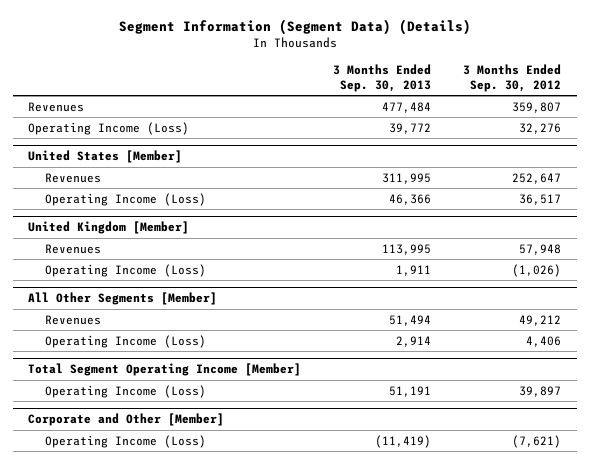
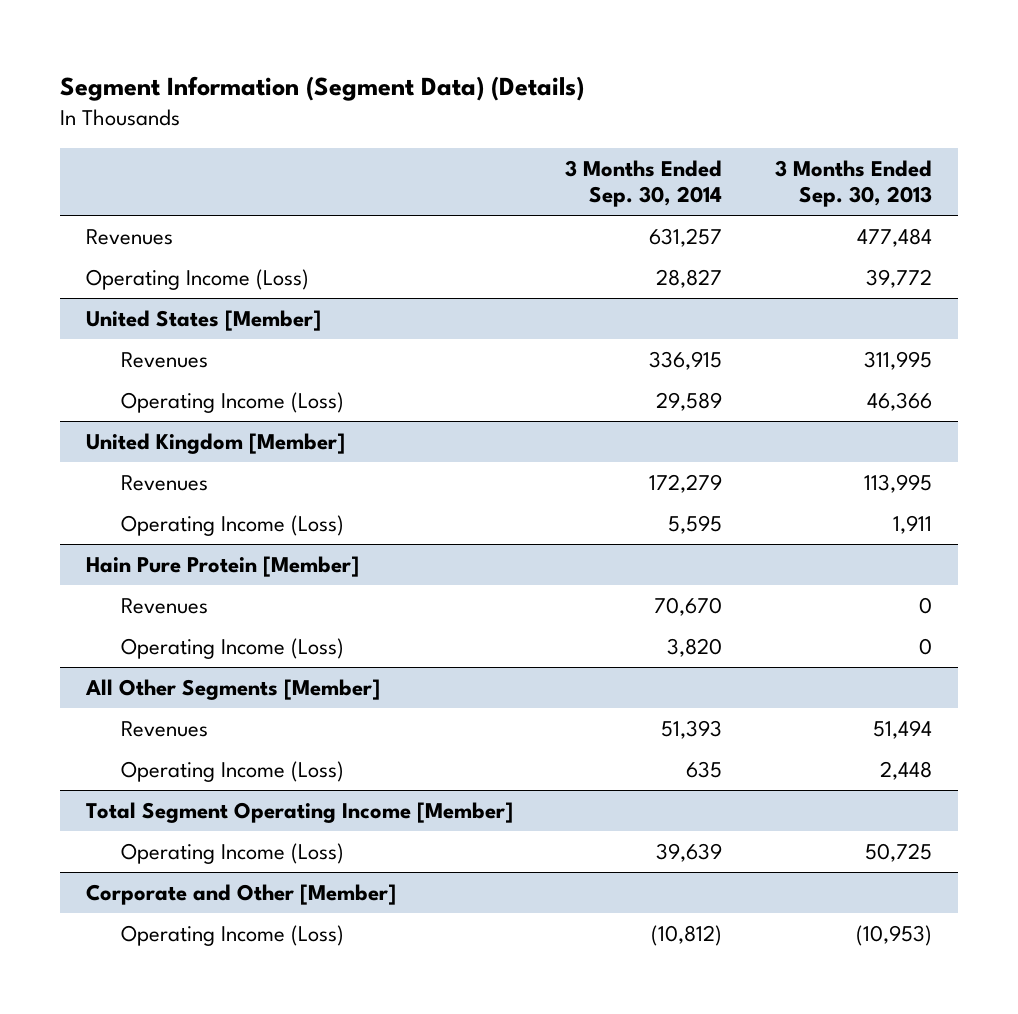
[462,63,561,92] 3 Months Ended Sep. 30, 2012 -> none
none -> [565,159,723,208] 3 Months Ended Sep. 30, 2014
none -> [86,555,360,577] Hain Pure Protein [Member]
none -> [121,597,209,614] Revenues
none -> [121,637,345,659] Operating Income (Loss)
[396,335,432,347] 2,914 -> [879,760,932,780] 2,448
[389,385,432,397] 51,191 -> [864,842,932,862] 50,725
[375,434,432,448] (11,419) -> [855,924,932,946] (10,953)

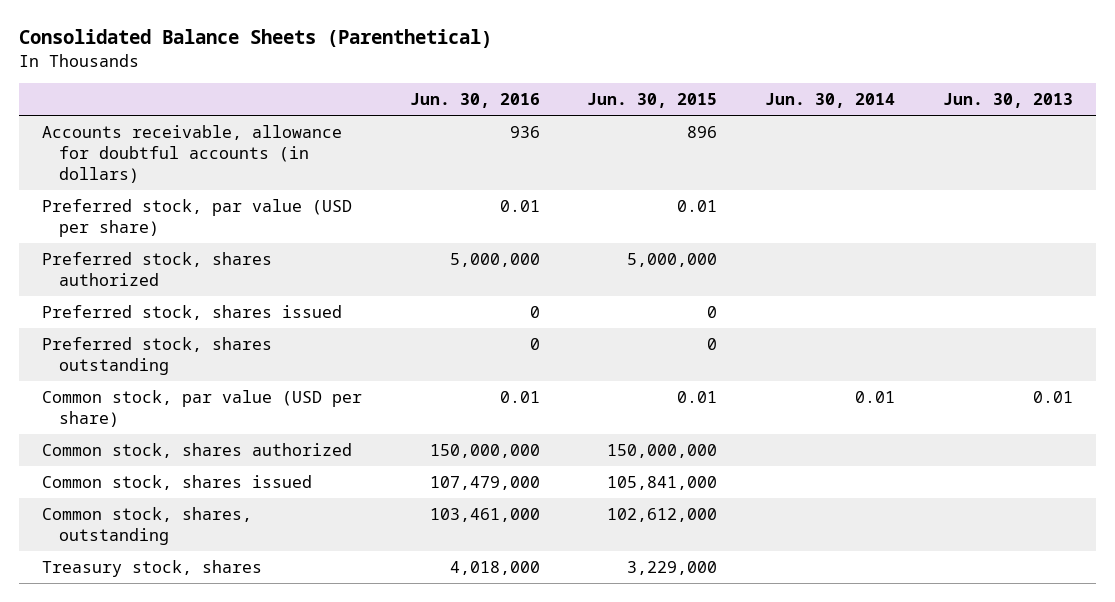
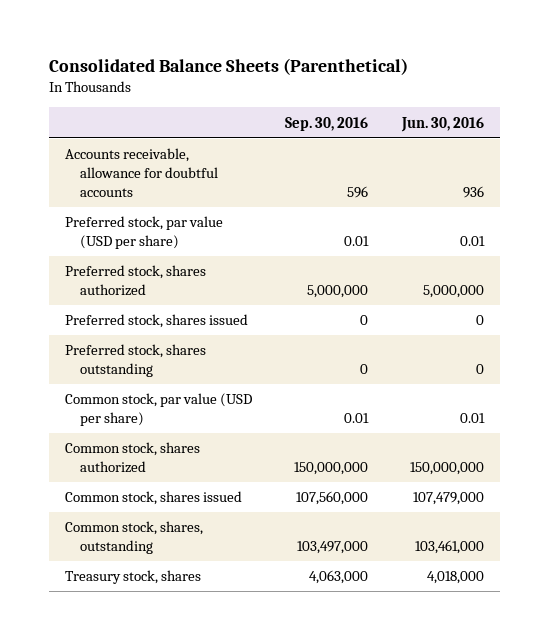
[587,93,718,109] Jun. 30, 2015 -> none
[765,93,896,109] Jun. 30, 2014 -> none
[942,93,1073,109] Jun. 30, 2013 -> none
none -> [285,116,369,131] Sep. 30, 2016
[42,124,343,183] Accounts receivable, allowance for doubtful accounts (in dollars) -> [65,148,218,198] Accounts receivable, allowance for doubtful accounts

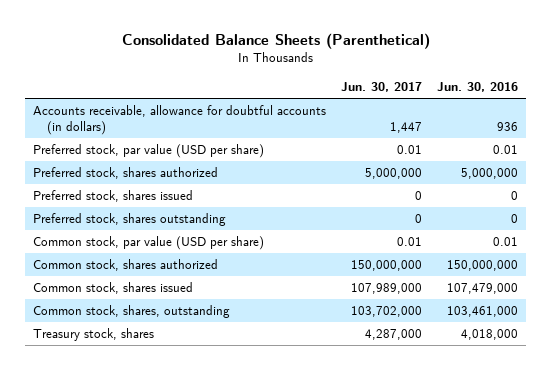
[285,116,369,131] Sep. 30, 2016 -> none
none -> [341,81,423,92] Jun. 30, 2017
[65,148,218,198] Accounts receivable, allowance for doubtful accounts -> [32,105,326,135] Accounts receivable, allowance for doubtful accounts (in dollars)

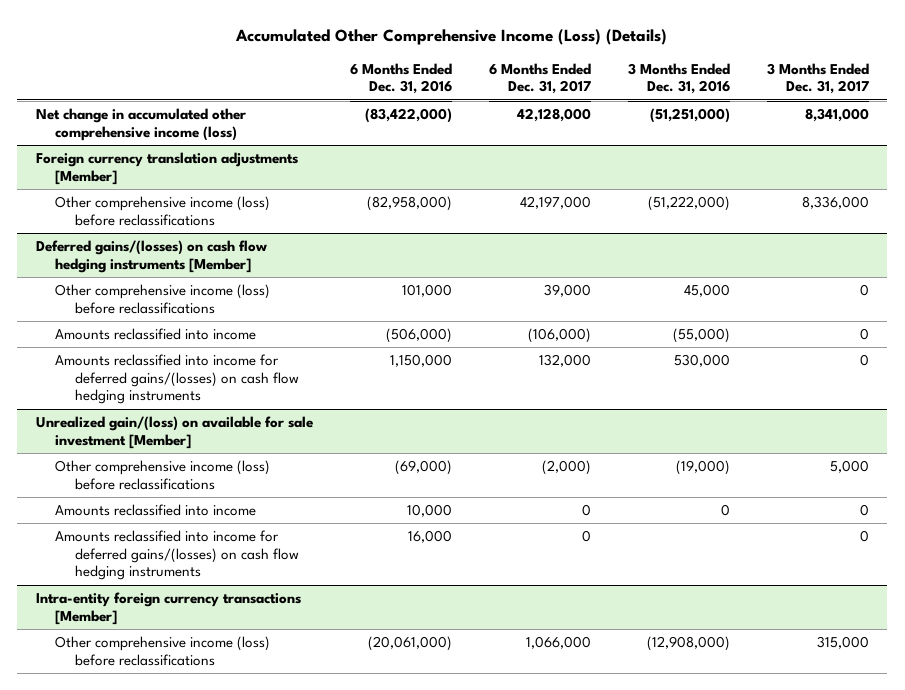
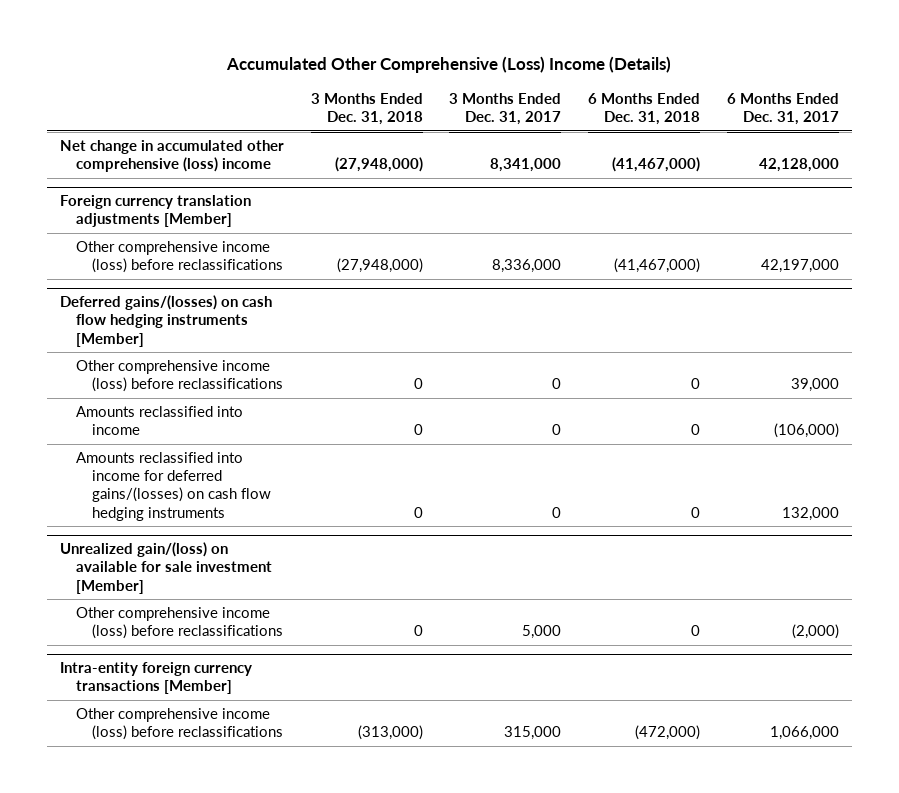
[235,28,668,45] Accumulated Other Comprehensive Income (Loss) (Details) -> [226,56,672,74] Accumulated Other Comprehensive (Loss) Income (Details)
[349,62,452,95] 6 Months Ended Dec. 31, 2016 -> none
[627,62,730,95] 3 Months Ended Dec. 31, 2016 -> none
none -> [310,93,423,126] 3 Months Ended Dec. 31, 2018
none -> [587,93,700,126] 6 Months Ended Dec. 31, 2018
[35,108,246,141] Net change in accumulated other comprehensive income (loss) -> [60,140,285,173] Net change in accumulated other comprehensive (loss) income
[55,504,257,517] Amounts reclassified into income -> none
[55,530,299,581] Amounts reclassified into income for deferred gains/(losses) on cash flow hedging instruments -> none

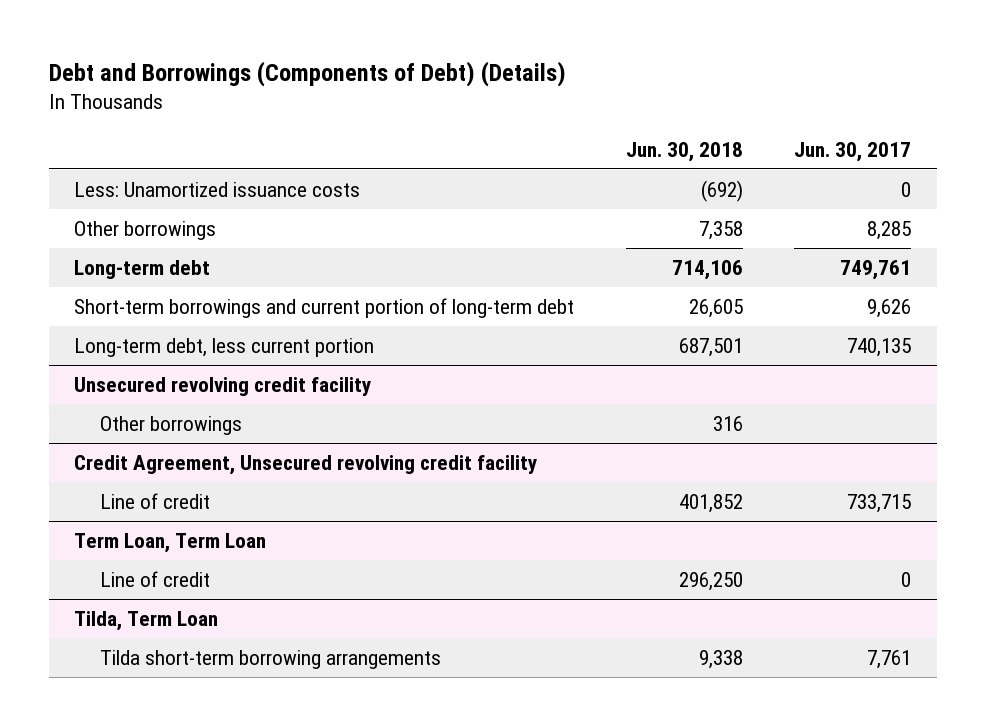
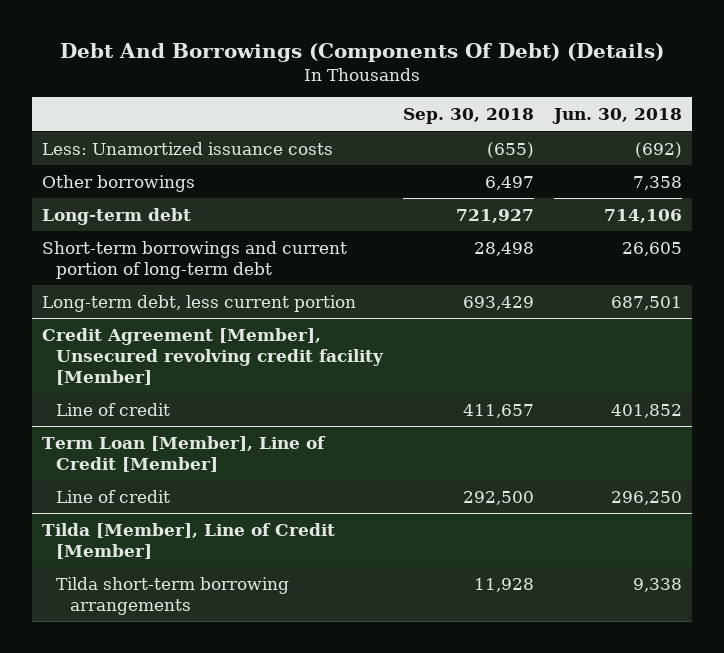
[48,61,566,88] Debt and Borrowings (Components of Debt) (Details) -> [59,43,664,63] Debt And Borrowings (Components Of Debt) (Details)
[794,141,912,162] Jun. 30, 2017 -> none
none -> [402,108,534,125] Sep. 30, 2018
[74,376,372,396] Unsecured revolving credit facility -> none
[100,415,243,435] Other borrowings -> none
[74,454,538,475] Credit Agreement, Unsecured revolving credit facility -> [41,327,384,385] Credit Agreement [Member], Unsecured revolving credit facility [Member]
[74,532,267,553] Term Loan, Term Loan -> none
none -> [41,435,326,472] Term Loan [Member], Line of Credit [Member]
[74,610,219,631] Tilda, Term Loan -> none
none -> [41,522,335,559] Tilda [Member], Line of Credit [Member]

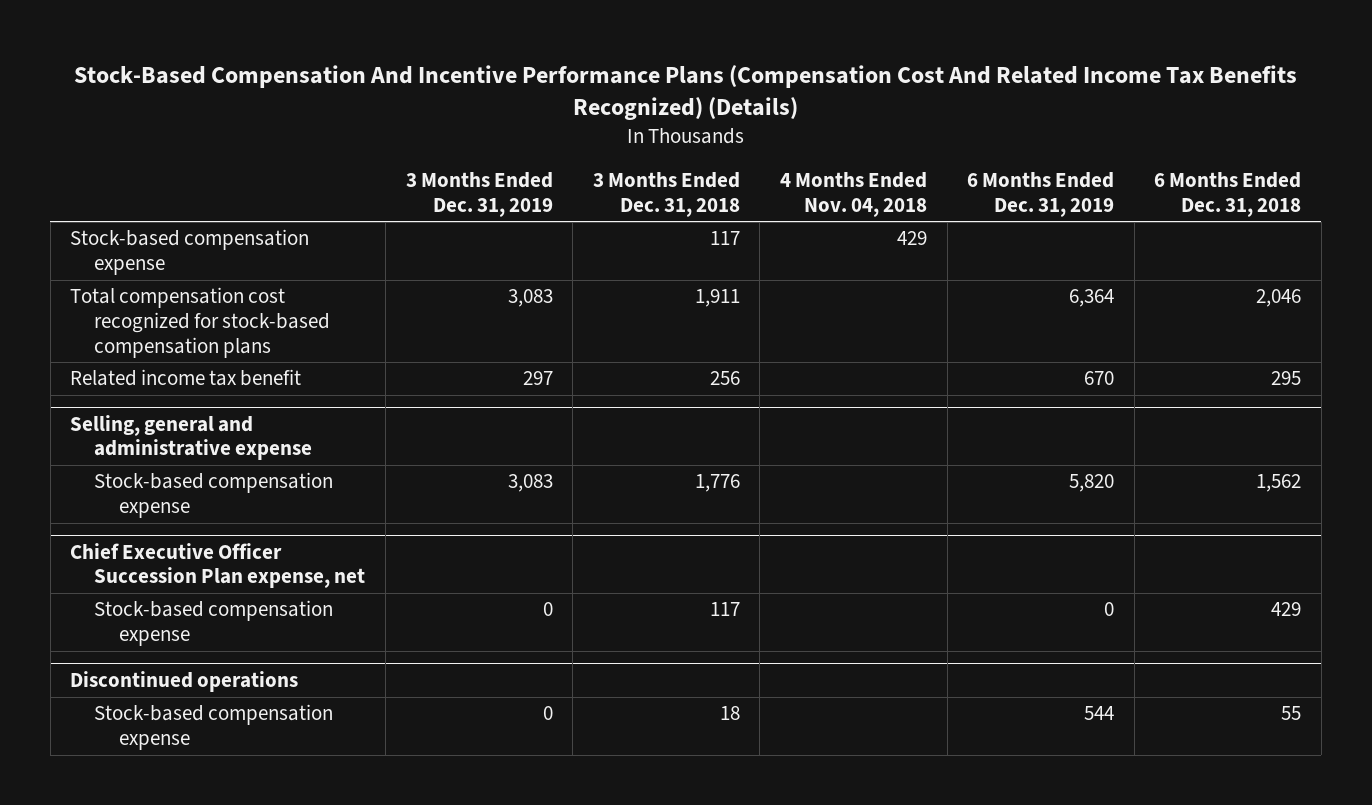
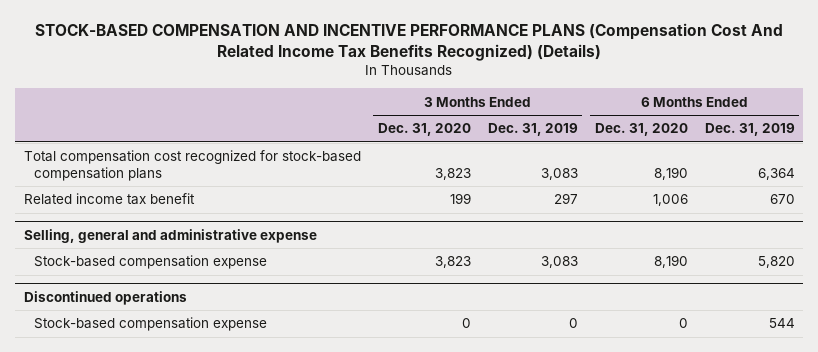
[73,64,1297,120] Stock-Based Compensation And Incentive Performance Plans (Compensation Cost And Related Income Tax Benefits Recognized) (Details) -> [35,22,784,61] STOCK-BASED COMPENSATION AND INCENTIVE PERFORMANCE PLANS (Compensation Cost And Related Income Tax Benefits Recognized) (Details)
[592,172,740,217] 3 Months Ended Dec. 31, 2018 -> none
[779,172,927,217] 4 Months Ended Nov. 04, 2018 -> none
[1154,172,1302,217] 6 Months Ended Dec. 31, 2018 -> none
none -> [377,123,471,137] Dec. 31, 2020
none -> [594,123,688,137] Dec. 31, 2020
[70,229,310,276] Stock-based compensation expense -> none
[70,542,366,589] Chief Executive Officer Succession Plan expense, net -> none
[94,600,334,647] Stock-based compensation expense -> none

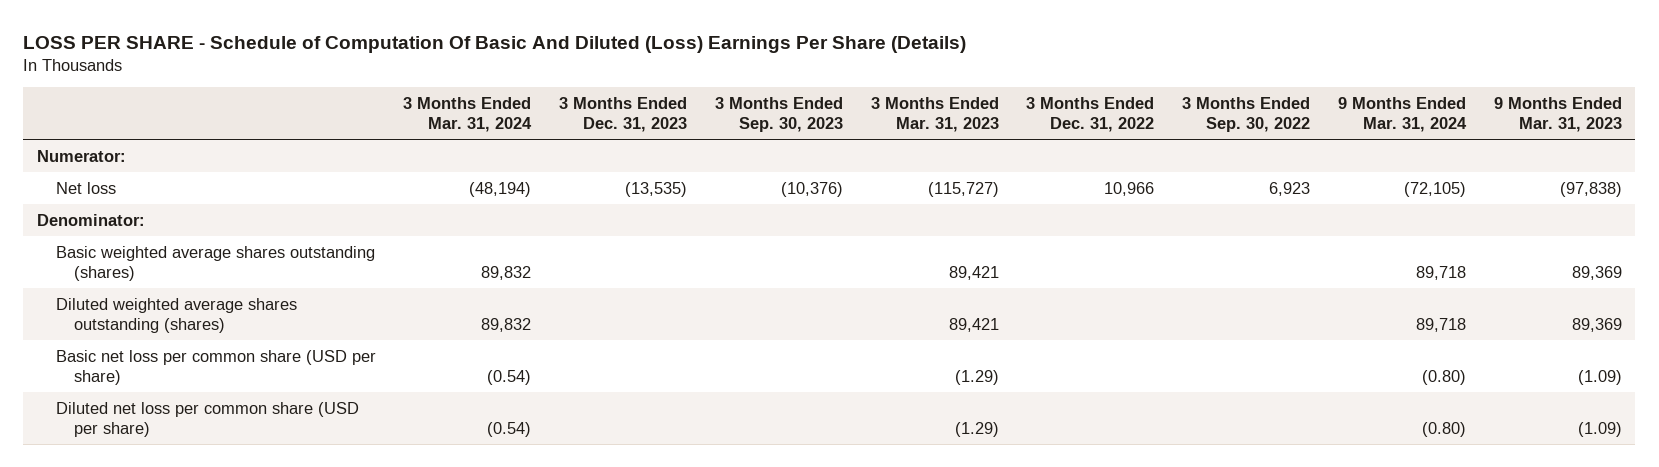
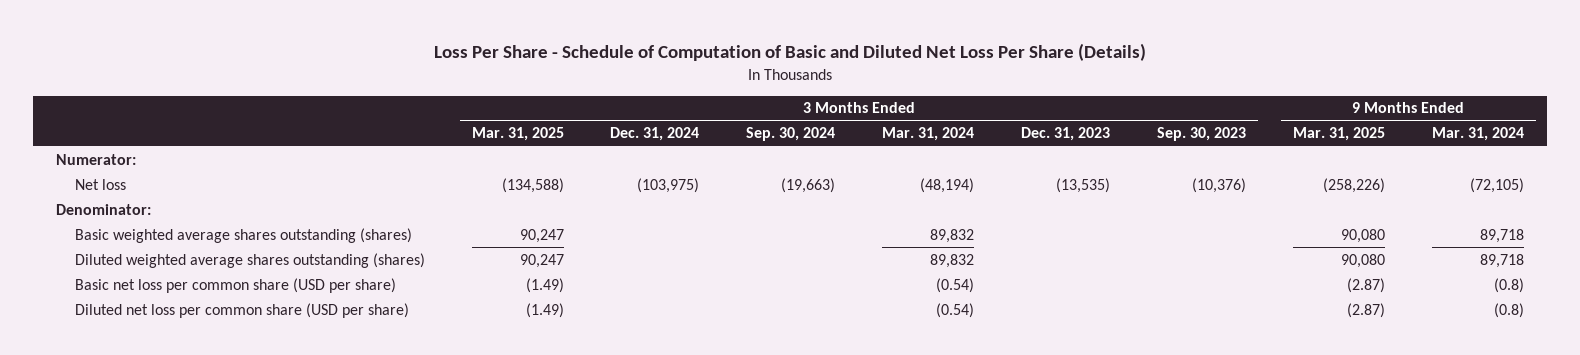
[23,35,967,53] LOSS PER SHARE - Schedule of Computation Of Basic And Diluted (Loss) Earnings Per Share (Details) -> [434,42,1147,61] Loss Per Share - Schedule of Computation of Basic and Diluted Net Loss Per Share (Details)
[870,96,999,132] 3 Months Ended Mar. 31, 2023 -> none
[1026,96,1155,132] 3 Months Ended Dec. 31, 2022 -> none
[1182,96,1311,132] 3 Months Ended Sep. 30, 2022 -> none
[1493,96,1622,132] 9 Months Ended Mar. 31, 2023 -> none
none -> [471,127,564,142] Mar. 31, 2025
none -> [610,127,700,142] Dec. 31, 2024
none -> [746,127,836,142] Sep. 30, 2024
none -> [1292,127,1385,142] Mar. 31, 2025
[1421,369,1466,385] (0.80) -> [1493,277,1524,293] (0.8)
[1421,421,1466,437] (0.80) -> [1493,302,1524,318] (0.8)

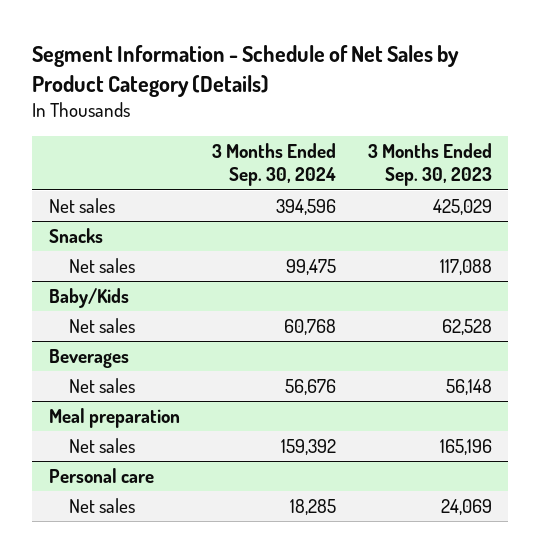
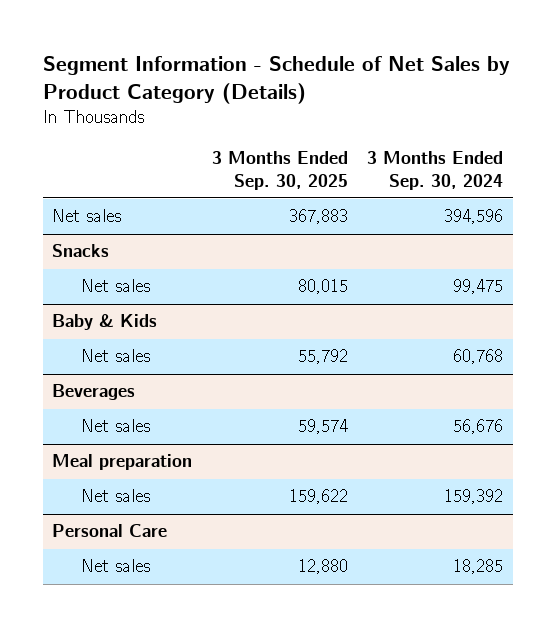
[368,143,493,187] 3 Months Ended Sep. 30, 2023 -> none
none -> [211,151,348,190] 3 Months Ended Sep. 30, 2025
[48,288,129,309] Baby/Kids -> [52,314,158,331] Baby & Kids
[48,468,154,484] Personal care -> [52,524,168,538] Personal Care

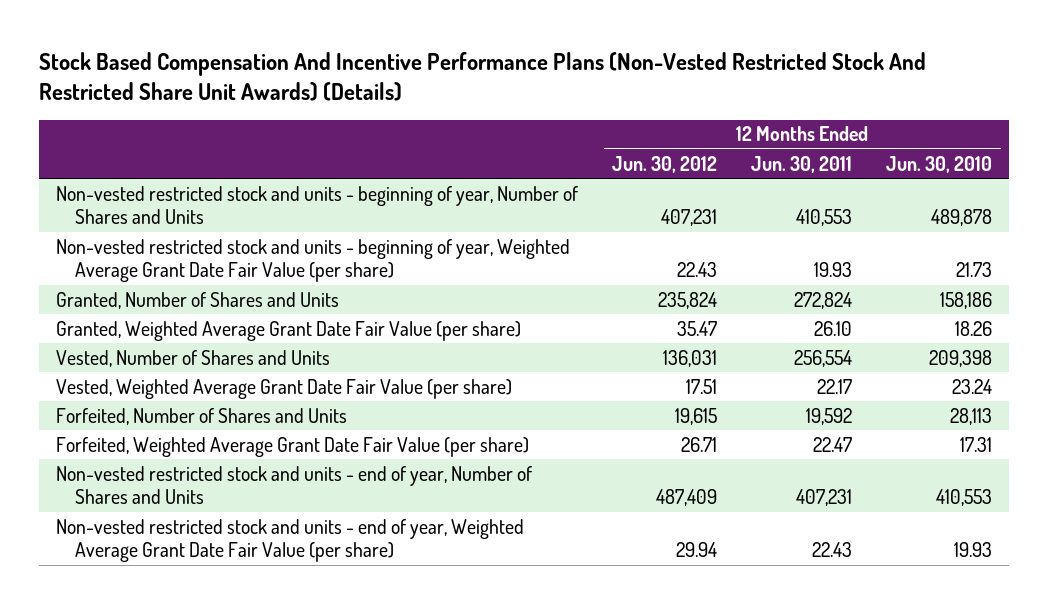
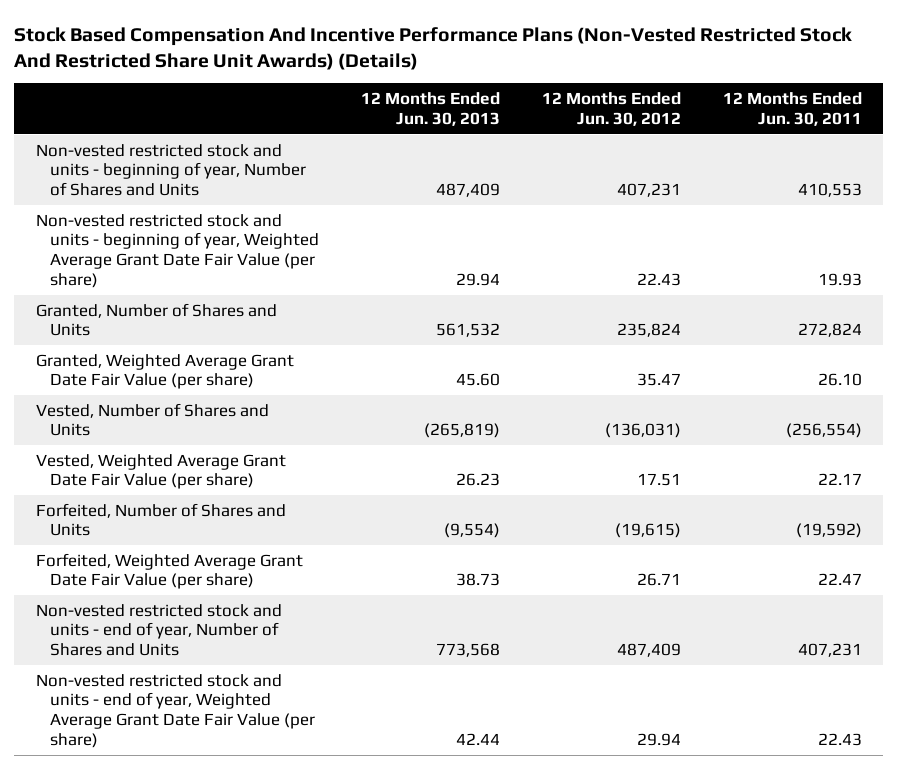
[886,155,993,173] Jun. 30, 2010 -> none
none -> [360,92,500,126] 12 Months Ended Jun. 30, 2013
[663,349,718,367] 136,031 -> [604,423,681,439] (136,031)
[794,349,853,367] 256,554 -> [785,423,862,439] (256,554)
[675,407,718,425] 19,615 -> [614,523,681,539] (19,615)
[806,407,853,425] 19,592 -> [795,523,862,539] (19,592)

